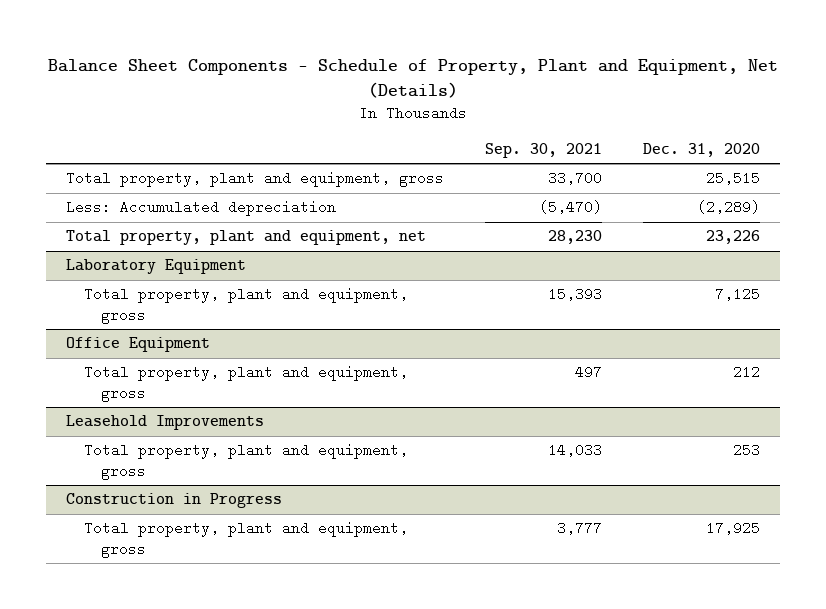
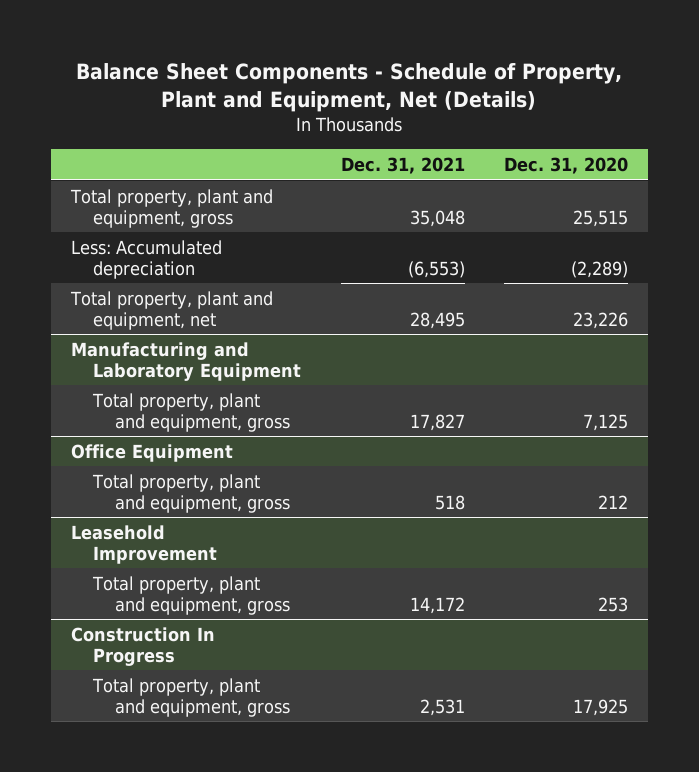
[485,142,603,158] Sep. 30, 2021 -> none
none -> [340,157,465,175] Dec. 31, 2021
[66,259,247,275] Laboratory Equipment -> [70,341,302,381] Manufacturing and Laboratory Equipment
[66,415,265,431] Leasehold Improvements -> [70,524,218,564] Leasehold Improvement
[66,493,283,509] Construction in Progress -> [70,626,215,666] Construction In Progress

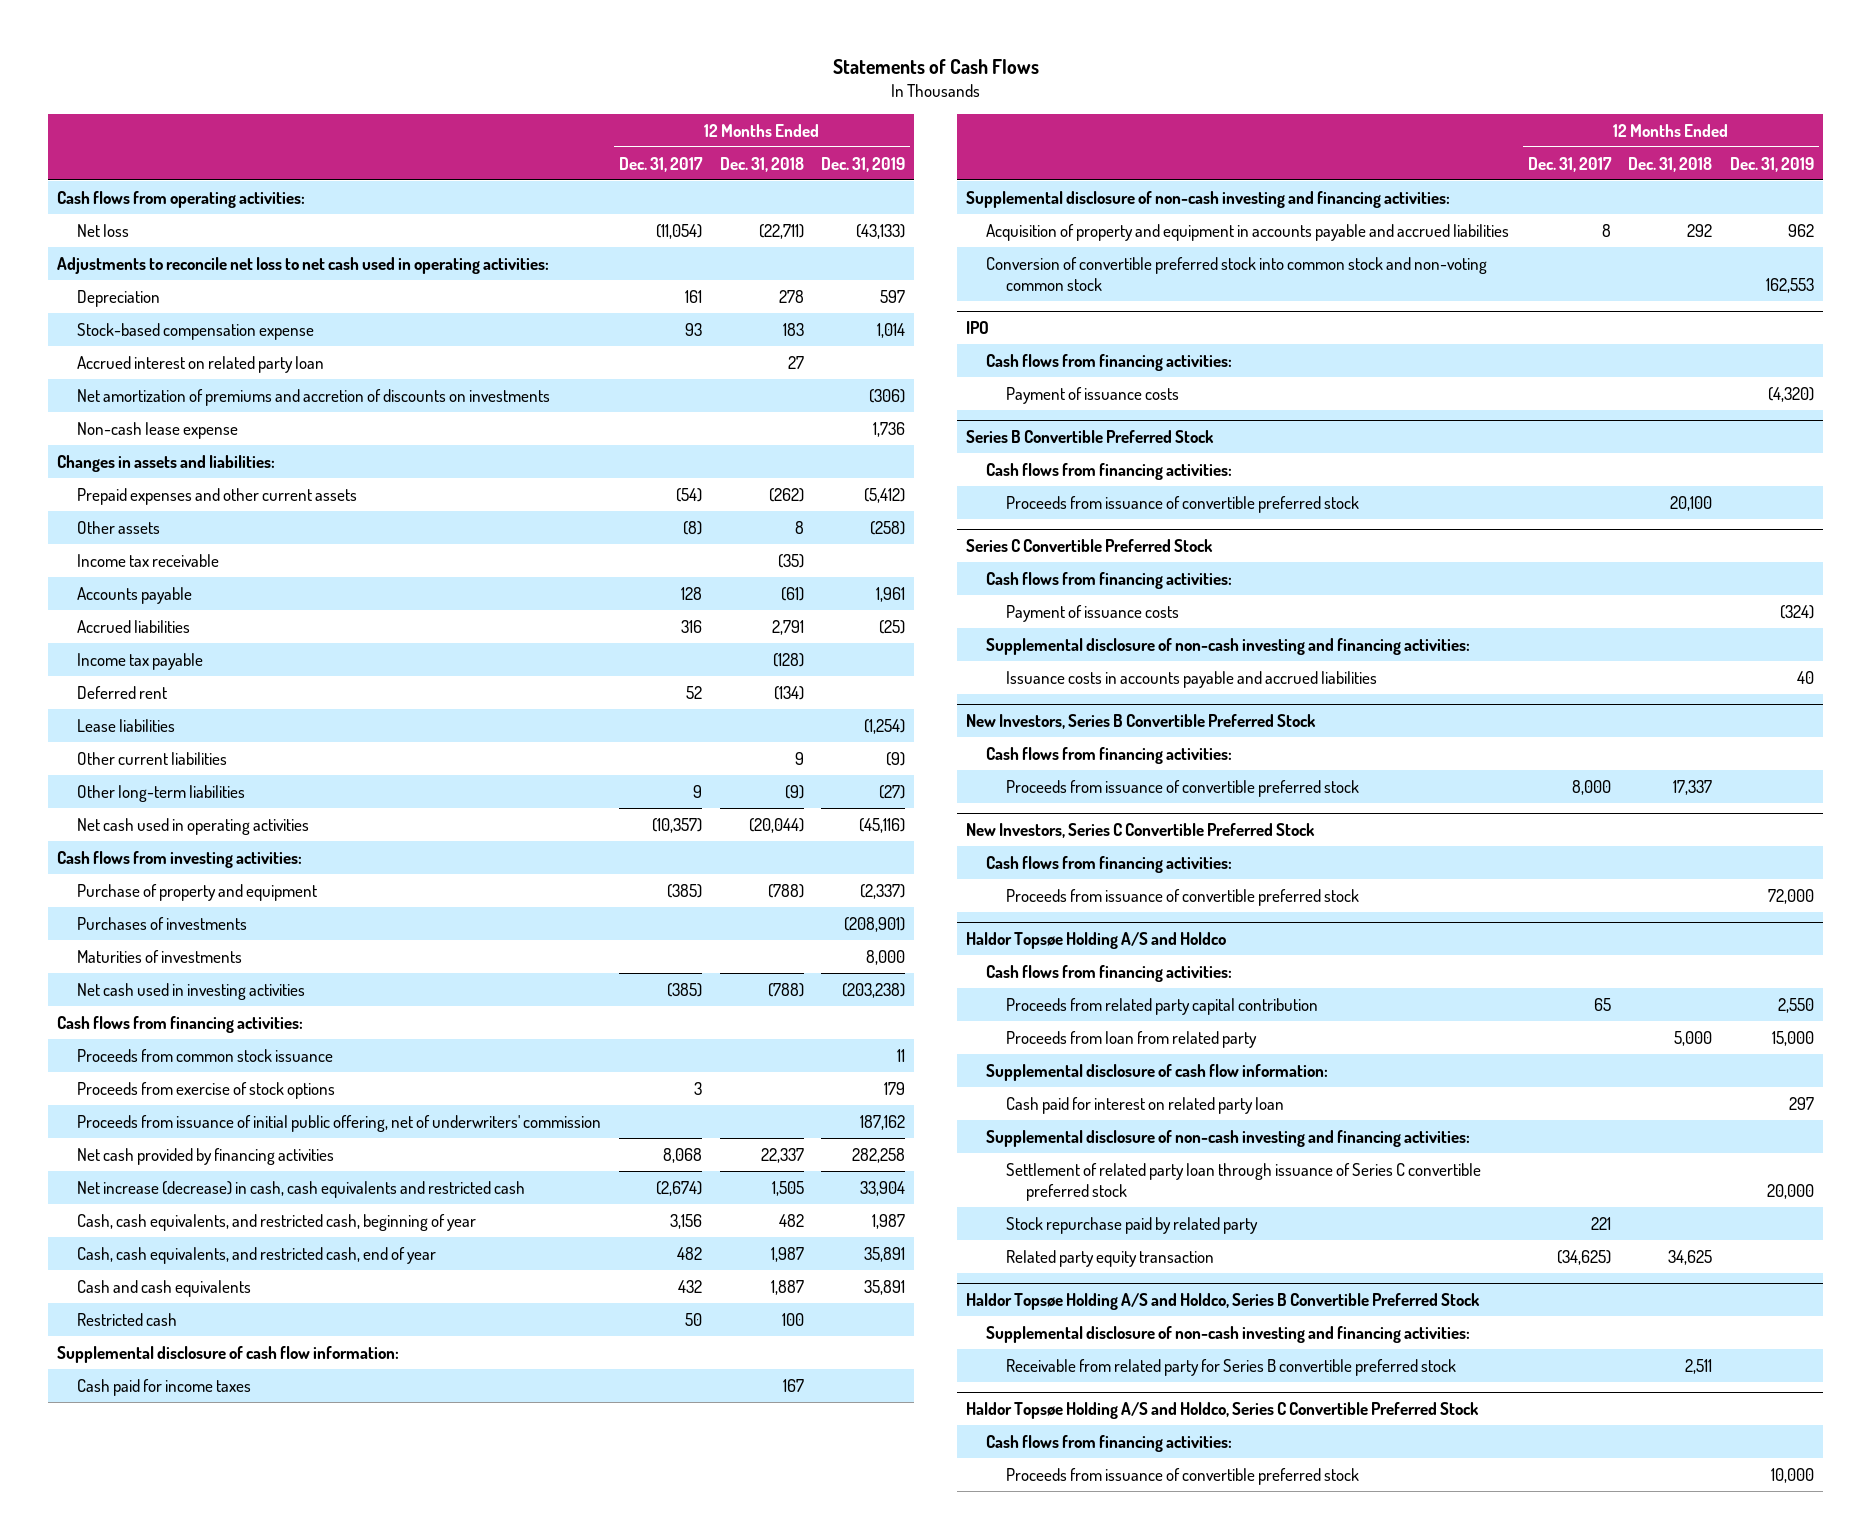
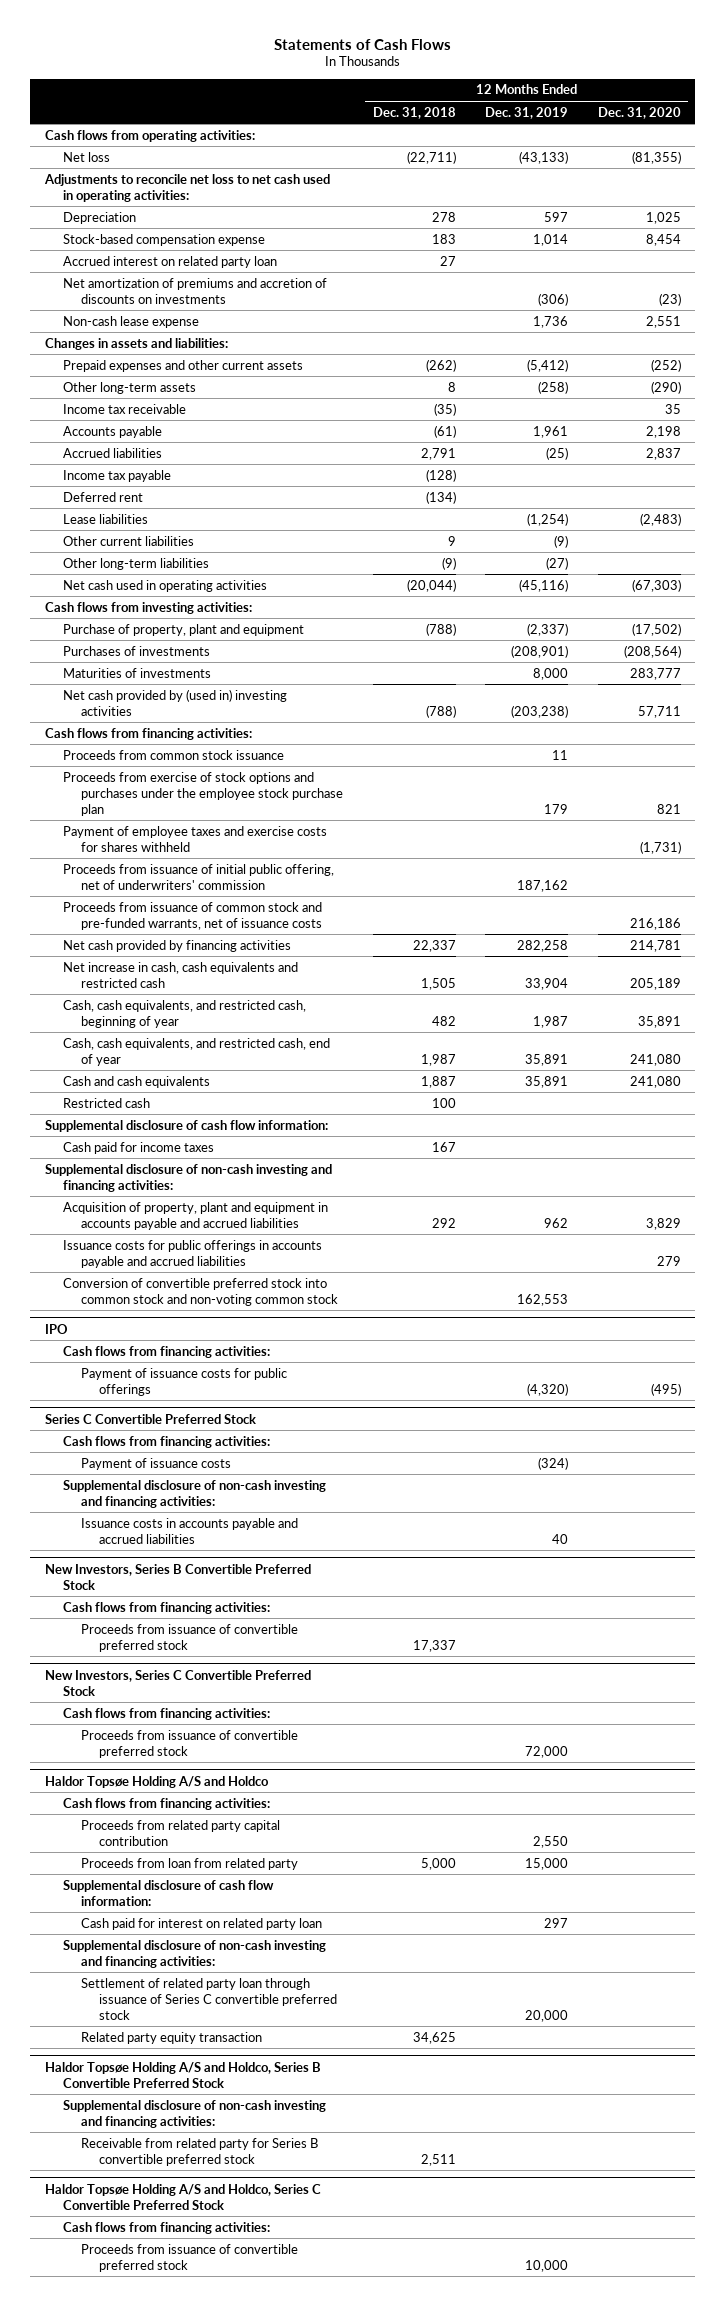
[618,156,703,172] Dec. 31, 2017 -> none
none -> [597,106,681,119] Dec. 31, 2020
[77,520,161,534] Other assets -> [63,381,197,394] Other long-term assets
[77,883,318,901] Purchase of property and equipment -> [63,623,305,636] Purchase of property, plant and equipment
[77,982,306,1000] Net cash used in investing activities -> [63,688,288,716] Net cash provided by (used in) investing activities
[77,1081,336,1099] Proceeds from exercise of stock options -> [63,771,344,816] Proceeds from exercise of stock options and purchases under the employee stock purchase plan
none -> [63,825,328,852] Payment of employee taxes and exercise costs for shares withheld
none -> [63,901,323,930] Proceeds from issuance of common stock and pre-funded warrants, net of issuance costs
[77,1180,526,1198] Net increase (decrease) in cash, cash equivalents and restricted cash -> [63,961,299,988] Net increase in cash, cash equivalents and restricted cash
[985,223,1509,241] Acquisition of property and equipment in accounts payable and accrued liabilities -> [63,1201,329,1230] Acquisition of property, plant and equipment in accounts payable and accrued liabilities
none -> [63,1239,323,1268] Issuance costs for public offerings in accounts payable and accrued liabilities
[965,430,1214,444] Series B Convertible Preferred Stock -> none
[985,462,1232,480] Cash flows from financing activities: -> none
[1005,495,1359,513] Proceeds from issuance of convertible preferred stock -> none
[1005,386,1179,404] Payment of issuance costs -> [81,1367,288,1396] Payment of issuance costs for public offerings
[1005,1216,1258,1234] Stock repurchase paid by related party -> none

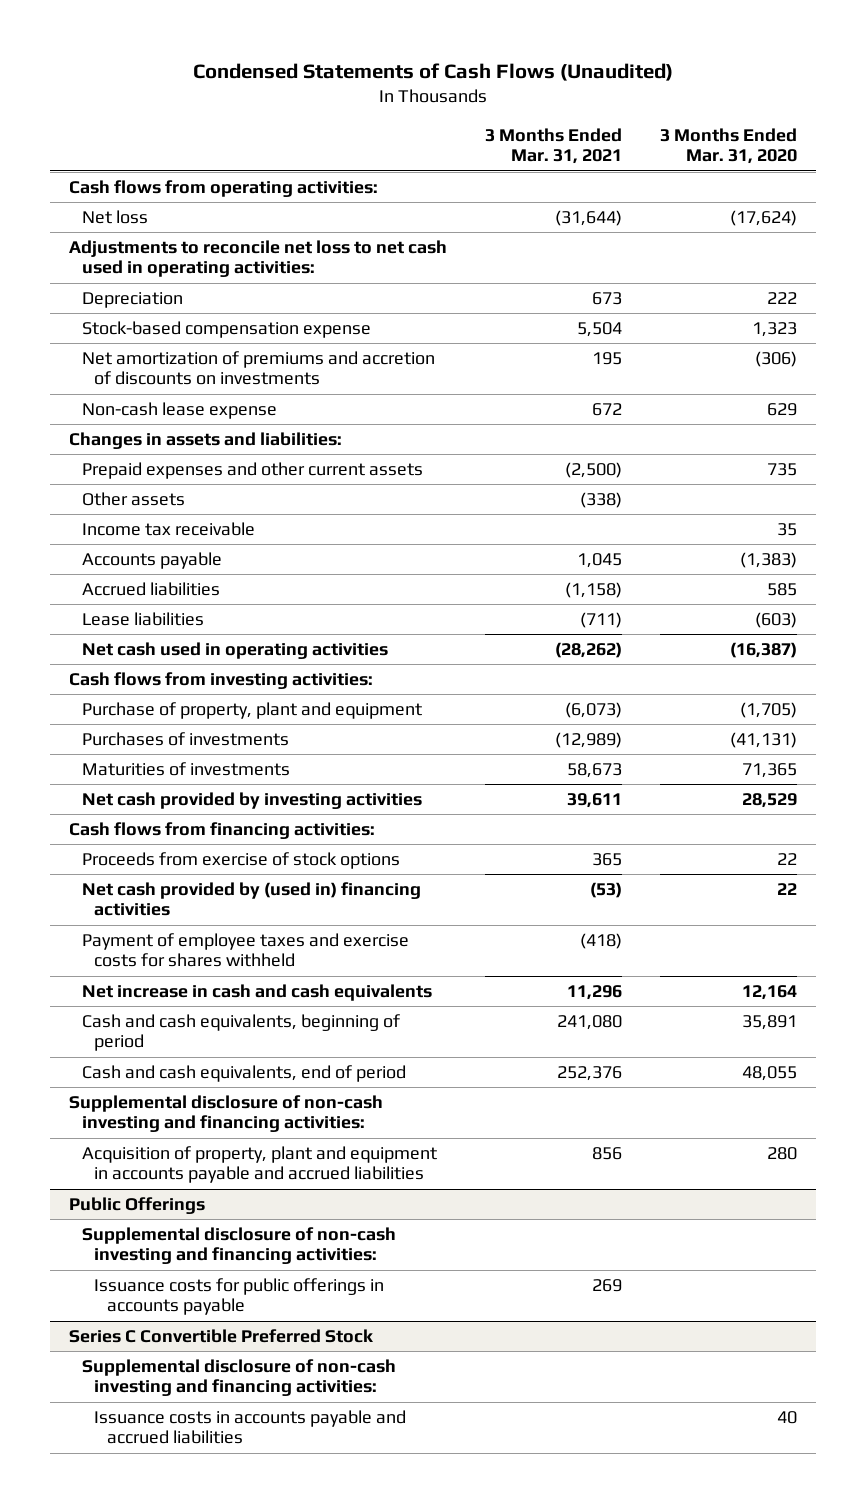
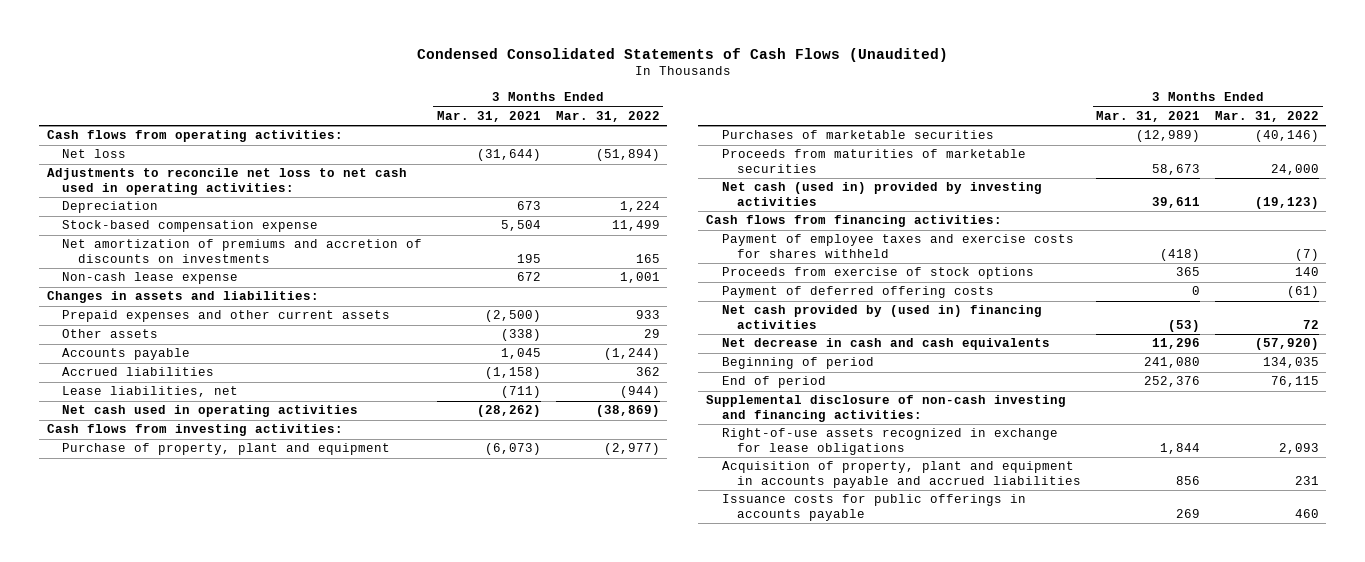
[193,62,674,81] Condensed Statements of Cash Flows (Unaudited) -> [416,47,948,62] Condensed Consolidated Statements of Cash Flows (Unaudited)
[660,127,798,165] 3 Months Ended Mar. 31, 2020 -> none
none -> [555,110,660,122] Mar. 31, 2022
[81,521,255,536] Income tax receivable -> none
[81,611,204,626] Lease liabilities -> [62,386,239,398] Lease liabilities, net
[81,731,289,746] Purchases of investments -> [721,130,994,140] Purchases of marketable securities
[81,761,290,776] Maturities of investments -> [721,149,1026,173] Proceeds from maturities of marketable securities
[81,791,422,809] Net cash provided by investing activities -> [721,182,1042,206] Net cash (used in) provided by investing activities
[81,932,409,968] Payment of employee taxes and exercise costs for shares withheld -> [721,234,1074,258] Payment of employee taxes and exercise costs for shares withheld
none -> [721,286,994,299] Payment of deferred offering costs
[81,983,432,1001] Net increase in cash and cash equivalents -> [721,338,1050,351] Net decrease in cash and cash equivalents
[81,1013,400,1052] Cash and cash equivalents, beginning of period -> [721,357,874,370] Beginning of period
[81,1064,406,1082] Cash and cash equivalents, end of period -> [721,376,826,389] End of period
none -> [721,428,1058,455] Right-of-use assets recognized in exchange for lease obligations
[69,1196,206,1214] Public Offerings -> none
[81,1226,396,1265] Supplemental disclosure of non-cash investing and financing activities: -> none
[69,1328,374,1343] Series C Convertible Preferred Stock -> none
[81,1358,396,1397] Supplemental disclosure of non-cash investing and financing activities: -> none
[94,1409,407,1445] Issuance costs in accounts payable and accrued liabilities -> none

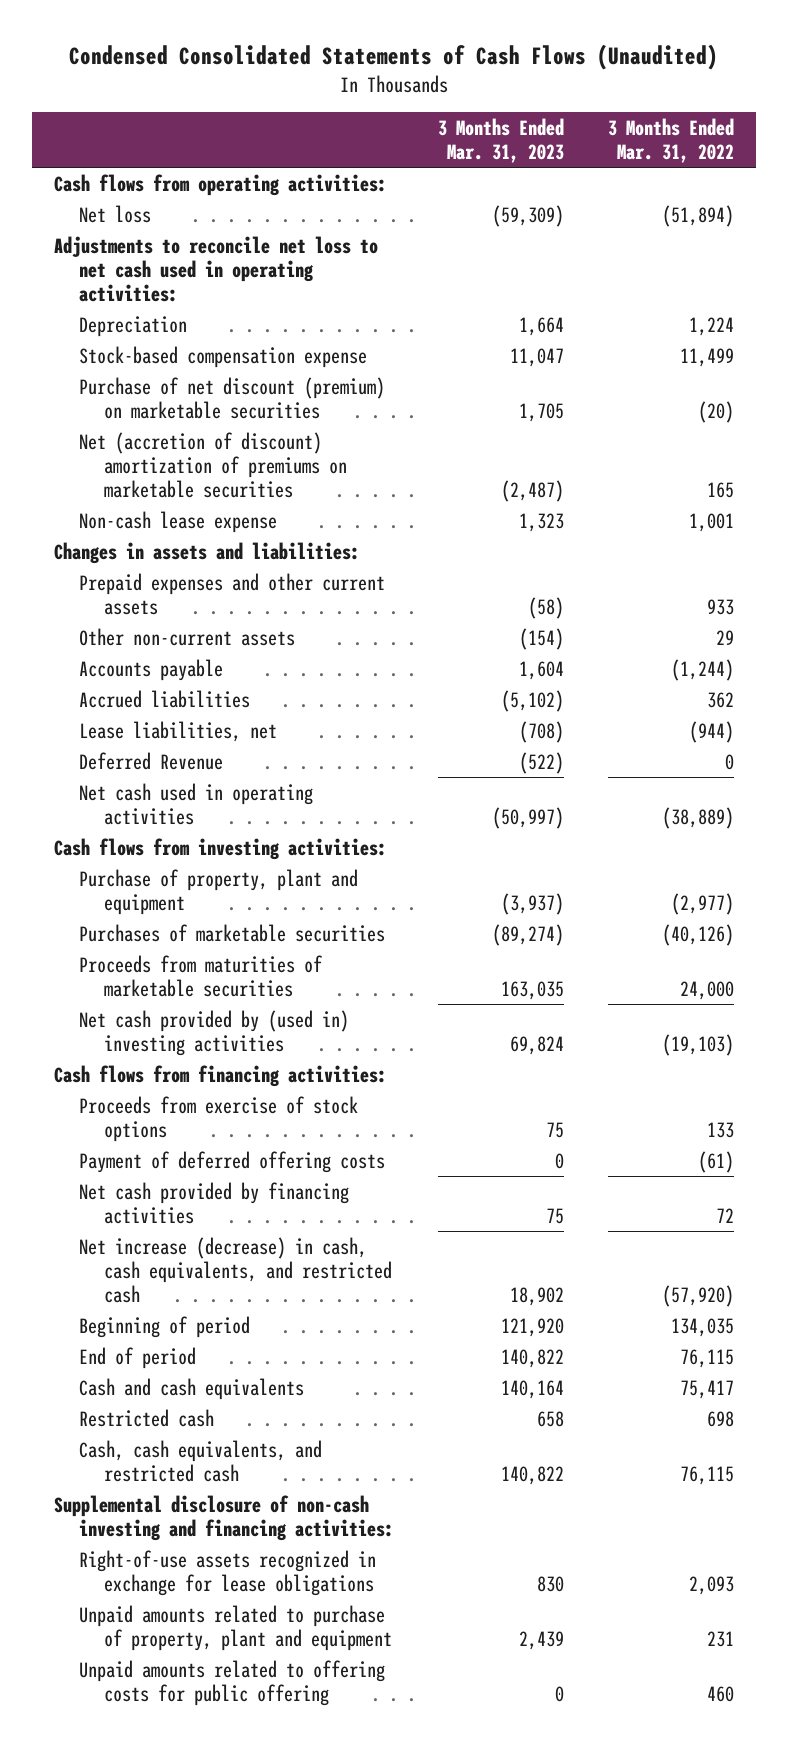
[437,110,542,122] Mar. 31, 2021 -> none
none -> [438,117,565,163] 3 Months Ended Mar. 31, 2023
none -> [78,376,385,419] Purchase of net discount (premium) on marketable securities
[62,239,423,263] Net amortization of premiums and accretion of discounts on investments -> [78,431,347,498] Net (accretion of discount) amortization of premiums on marketable securities
[62,329,159,339] Other assets -> [78,627,295,646] Other non-current assets
none -> [78,751,223,770] Deferred Revenue
[595,405,660,418] (38,869) -> [662,806,735,829] (38,889)
[1254,130,1319,143] (40,146) -> [662,923,735,946] (40,126)
[721,182,1042,206] Net cash (used in) provided by investing activities -> [78,1009,349,1056] Net cash provided by (used in) investing activities
[1254,196,1319,209] (19,123) -> [662,1033,735,1056] (19,103)
[721,234,1074,258] Payment of employee taxes and exercise costs for shares withheld -> none
[1294,267,1319,277] 140 -> [707,1121,735,1138] 133
[721,305,1042,329] Net cash provided by (used in) financing activities -> [78,1181,349,1224] Net cash provided by financing activities
[721,338,1050,351] Net decrease in cash and cash equivalents -> [78,1236,392,1303] Net increase (decrease) in cash, cash equivalents, and restricted cash
none -> [78,1377,304,1400] Cash and cash equivalents
none -> [78,1408,214,1427] Restricted cash
none -> [78,1439,322,1482] Cash, cash equivalents, and restricted cash
[721,494,1026,521] Issuance costs for public offerings in accounts payable -> none
[721,461,1082,488] Acquisition of property, plant and equipment in accounts payable and accrued liabilities -> [78,1604,392,1651] Unpaid amounts related to purchase of property, plant and equipment
none -> [78,1659,385,1706] Unpaid amounts related to offering costs for public offering

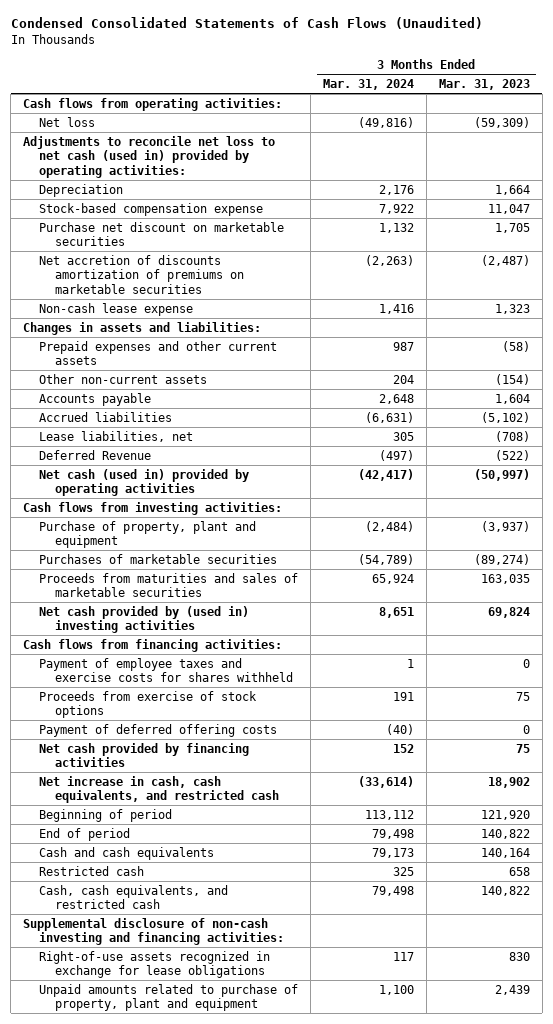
[608,117,735,163] 3 Months Ended Mar. 31, 2022 -> none
none -> [322,79,414,91] Mar. 31, 2024
[53,235,378,302] Adjustments to reconcile net loss to net cash used in operating activities: -> [23,135,276,178] Adjustments to reconcile net loss to net cash (used in) provided by operating activities:
[78,376,385,419] Purchase of net discount (premium) on marketable securities -> [39,221,285,247] Purchase net discount on marketable securities
[78,431,347,498] Net (accretion of discount) amortization of premiums on marketable securities -> [39,254,245,294] Net accretion of discounts amortization of premiums on marketable securities
[78,782,313,825] Net cash used in operating activities -> [39,468,250,497] Net cash (used in) provided by operating activities
[78,954,323,997] Proceeds from maturities of marketable securities -> [39,572,299,598] Proceeds from maturities and sales of marketable securities
none -> [39,657,294,683] Payment of employee taxes and exercise costs for shares withheld
[78,1236,392,1303] Net increase (decrease) in cash, cash equivalents, and restricted cash -> [39,775,280,804] Net increase in cash, cash equivalents, and restricted cash
[78,1659,385,1706] Unpaid amounts related to offering costs for public offering -> none

